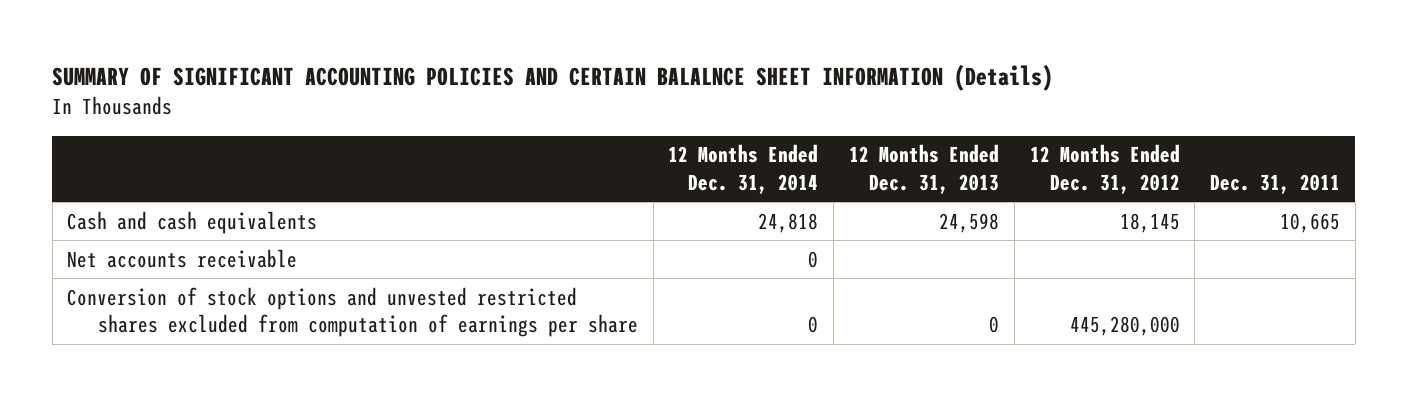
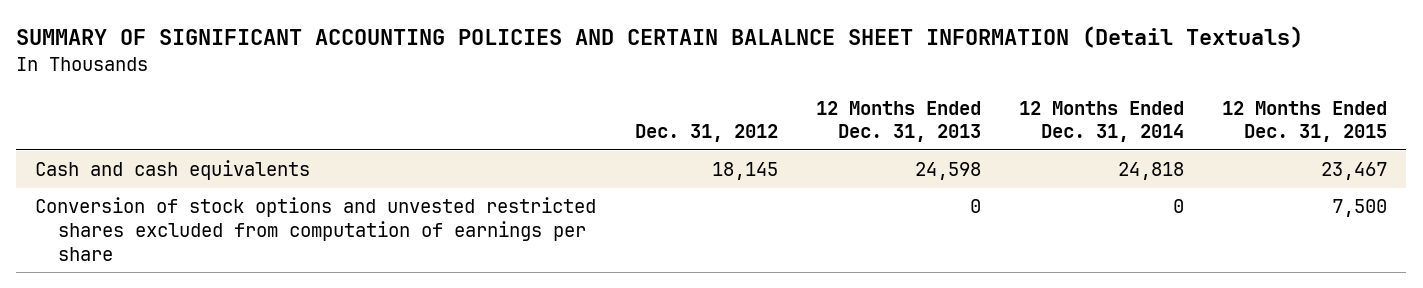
[52,64,1054,92] SUMMARY OF SIGNIFICANT ACCOUNTING POLICIES AND CERTAIN BALALNCE SHEET INFORMATION (Details) -> [16,26,1304,49] SUMMARY OF SIGNIFICANT ACCOUNTING POLICIES AND CERTAIN BALALNCE SHEET INFORMATION (Detail Textuals)
[1029,144,1180,194] 12 Months Ended Dec. 31, 2012 -> none
[1210,173,1341,194] Dec. 31, 2011 -> none
none -> [634,124,778,143] Dec. 31, 2012
none -> [1222,100,1388,143] 12 Months Ended Dec. 31, 2015
[67,248,298,268] Net accounts receivable -> none

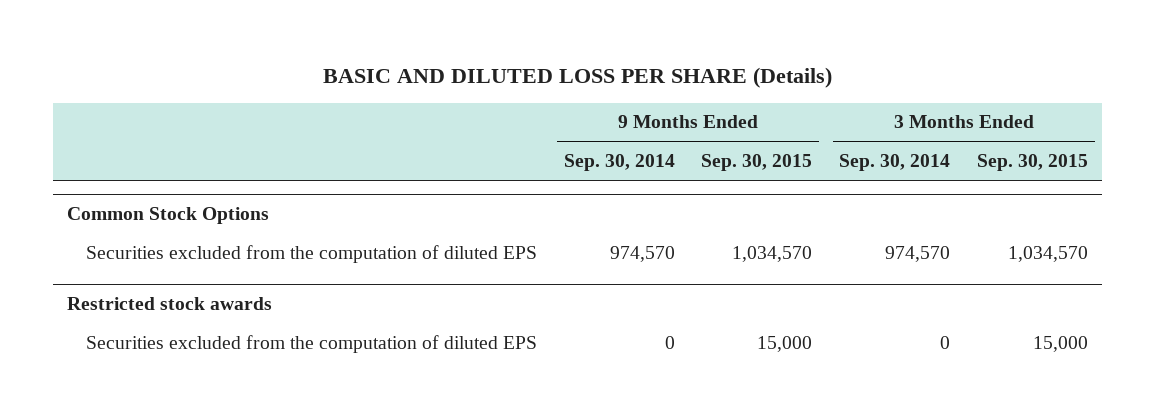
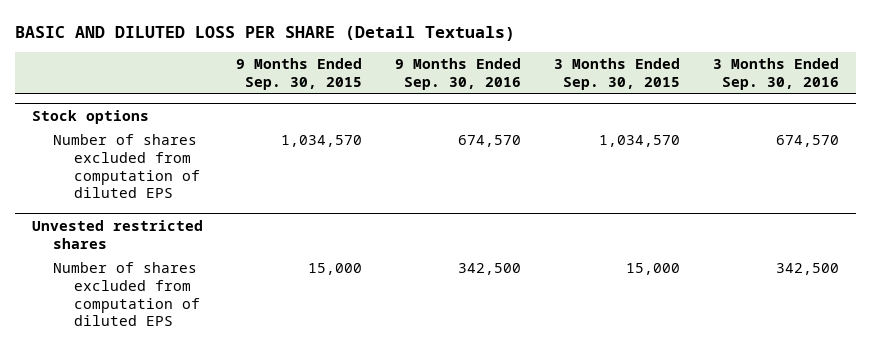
[322,67,832,89] BASIC AND DILUTED LOSS PER SHARE (Details) -> [15,25,516,41] BASIC AND DILUTED LOSS PER SHARE (Detail Textuals)
[563,154,675,172] Sep. 30, 2014 -> none
[839,154,951,172] Sep. 30, 2014 -> none
none -> [395,58,522,90] 9 Months Ended Sep. 30, 2016
none -> [713,58,840,90] 3 Months Ended Sep. 30, 2016
[66,207,269,225] Common Stock Options -> [31,110,149,125] Stock options
[85,244,537,263] Securities excluded from the computation of diluted EPS -> [52,134,200,199] Number of shares excluded from computation of diluted EPS
[66,297,272,311] Restricted stock awards -> [31,220,203,249] Unvested restricted shares
[85,334,537,353] Securities excluded from the computation of diluted EPS -> [52,262,200,327] Number of shares excluded from computation of diluted EPS

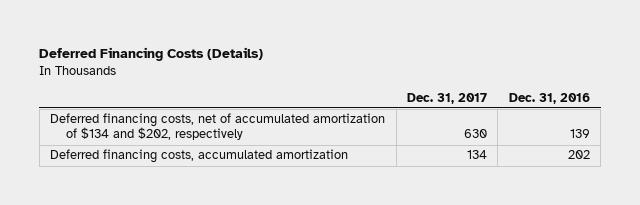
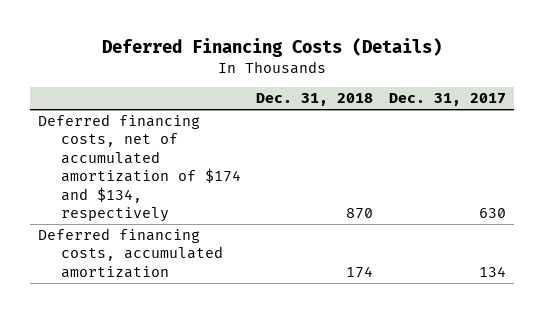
[508,92,590,104] Dec. 31, 2016 -> none
none -> [256,93,374,107] Dec. 31, 2018
[50,113,386,141] Deferred financing costs, net of accumulated amortization of $134 and $202, respectively -> [37,114,241,222] Deferred financing costs, net of accumulated amortization of $174 and $134, respectively

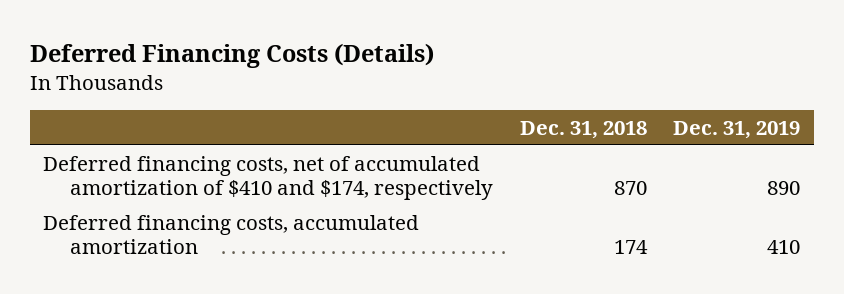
[389,93,507,107] Dec. 31, 2017 -> none
none -> [673,121,801,140] Dec. 31, 2019
[37,114,241,222] Deferred financing costs, net of accumulated amortization of $174 and $134, respectively -> [43,155,494,200] Deferred financing costs, net of accumulated amortization of $410 and $174, respectively

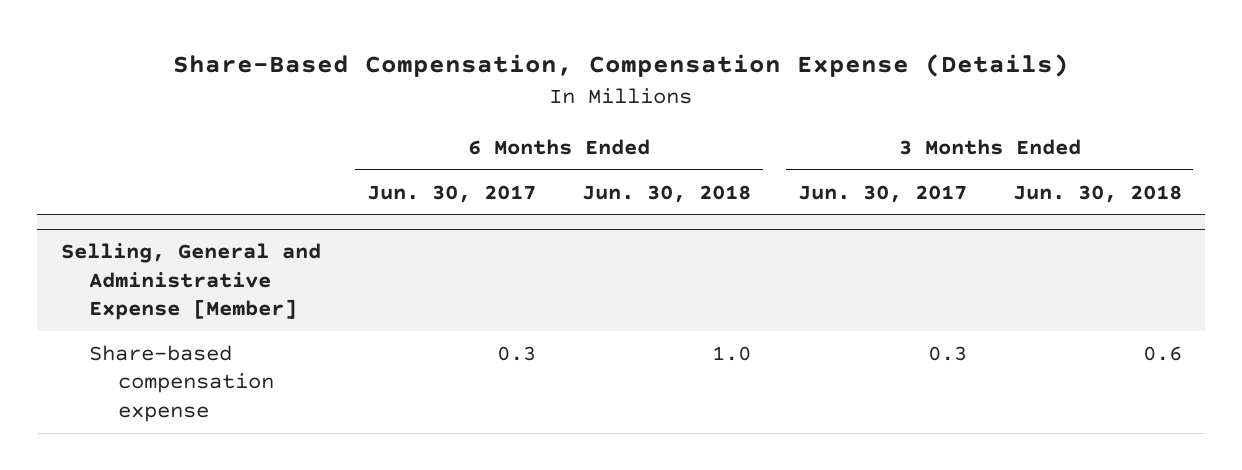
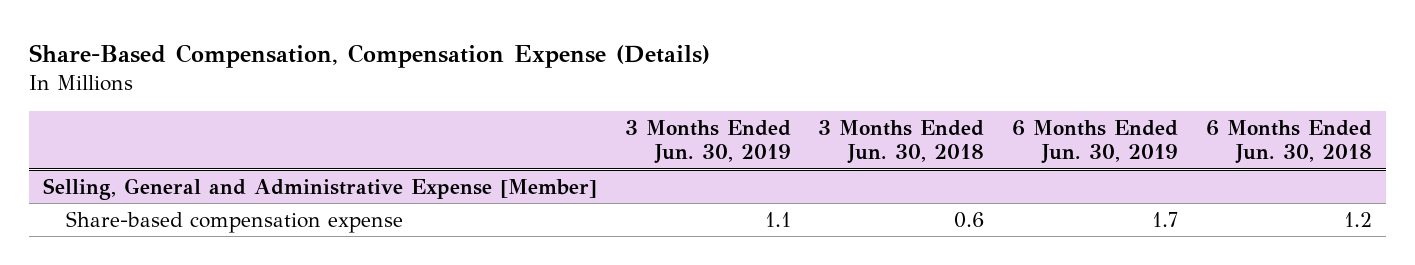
[366,184,536,203] Jun. 30, 2017 -> none
[797,184,967,203] Jun. 30, 2017 -> none
none -> [624,119,791,165] 3 Months Ended Jun. 30, 2019
none -> [1012,119,1179,165] 6 Months Ended Jun. 30, 2019
[712,345,752,361] 1.0 -> [1343,211,1372,227] 1.2

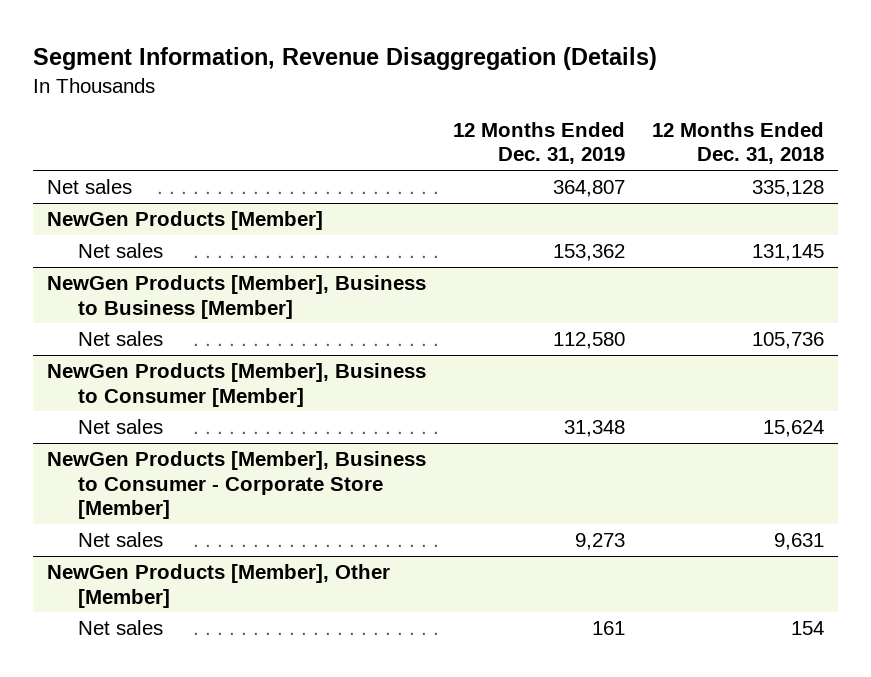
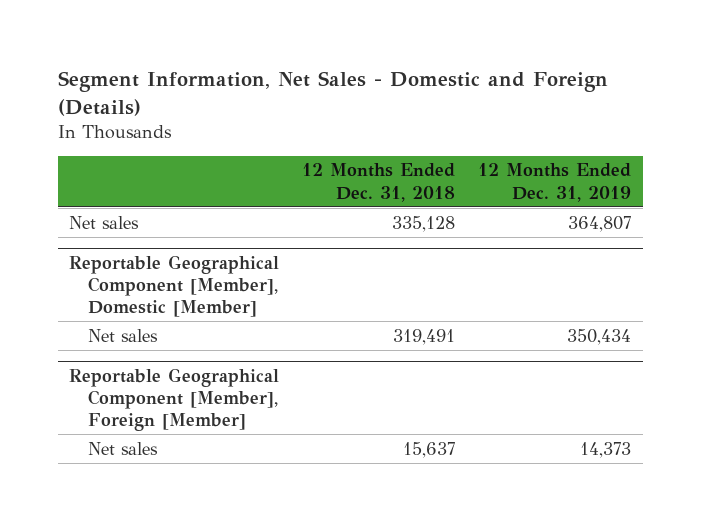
[33,47,658,71] Segment Information, Revenue Disaggregation (Details) -> [57,70,608,116] Segment Information, Net Sales - Domestic and Foreign (Details)
[46,210,323,230] NewGen Products [Member] -> none
[46,274,426,319] NewGen Products [Member], Business to Business [Member] -> none
[46,362,426,407] NewGen Products [Member], Business to Consumer [Member] -> none
[78,418,164,434] Net sales -> none
[46,450,426,520] NewGen Products [Member], Business to Consumer - Corporate Store [Member] -> none
[78,531,164,547] Net sales -> none
[46,563,390,608] NewGen Products [Member], Other [Member] -> none
[78,619,164,635] Net sales -> none
none -> [69,254,280,318] Reportable Geographical Component [Member], Domestic [Member]
[553,243,626,261] 153,362 -> [567,328,632,345] 350,434
[752,243,825,261] 131,145 -> [393,328,456,345] 319,491
none -> [69,367,280,432] Reportable Geographical Component [Member], Foreign [Member]
[553,331,626,349] 112,580 -> [580,441,632,458] 14,373
[752,331,825,349] 105,736 -> [403,441,456,458] 15,637

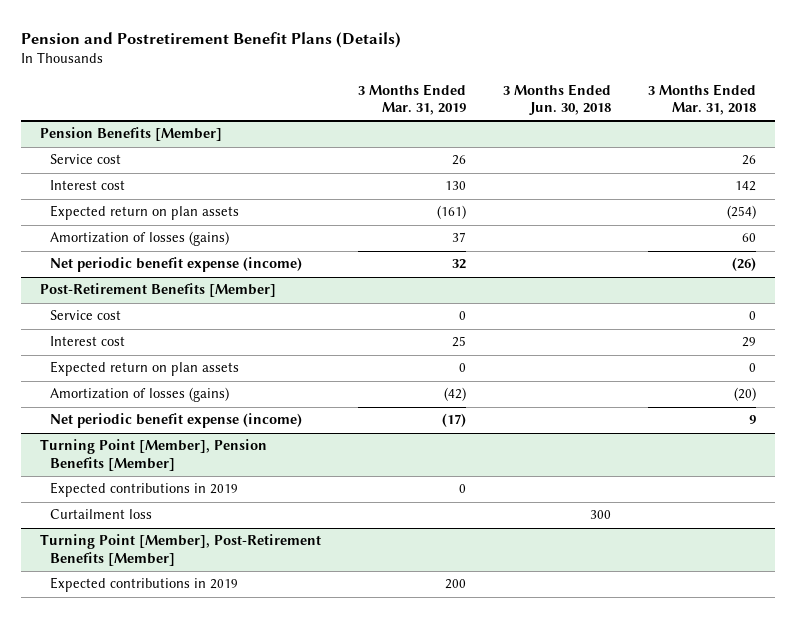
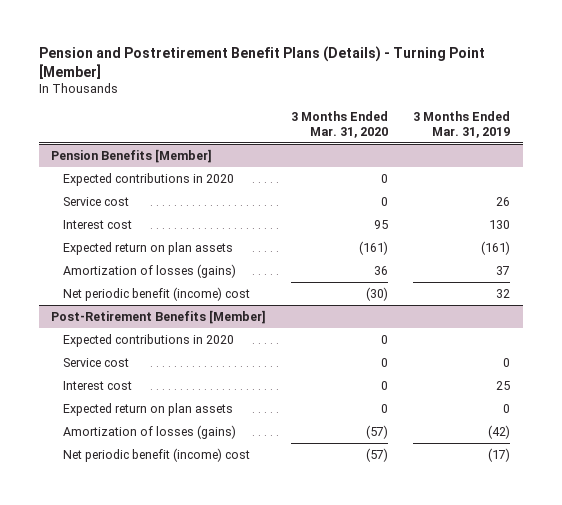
[21,31,402,48] Pension and Postretirement Benefit Plans (Details) -> [38,45,485,79] Pension and Postretirement Benefit Plans (Details) - Turning Point [Member]
[502,83,611,116] 3 Months Ended Jun. 30, 2018 -> none
[647,83,756,116] 3 Months Ended Mar. 31, 2018 -> none
none -> [291,111,389,139] 3 Months Ended Mar. 31, 2020
none -> [62,172,234,186] Expected contributions in 2020
[50,257,303,273] Net periodic benefit expense (income) -> [62,286,250,301] Net periodic benefit (income) cost
none -> [62,333,234,347] Expected contributions in 2020
[39,439,267,471] Turning Point [Member], Pension Benefits [Member] -> none
[50,482,239,498] Expected contributions in 2019 -> none
[50,509,153,520] Curtailment loss -> none
[39,534,321,566] Turning Point [Member], Post-Retirement Benefits [Member] -> none
[50,577,239,593] Expected contributions in 2019 -> none
[50,413,303,429] Net periodic benefit expense (income) -> [62,447,250,462] Net periodic benefit (income) cost

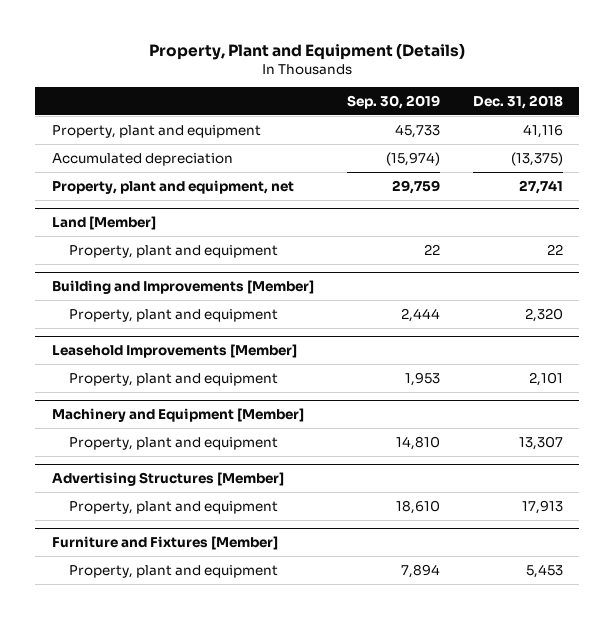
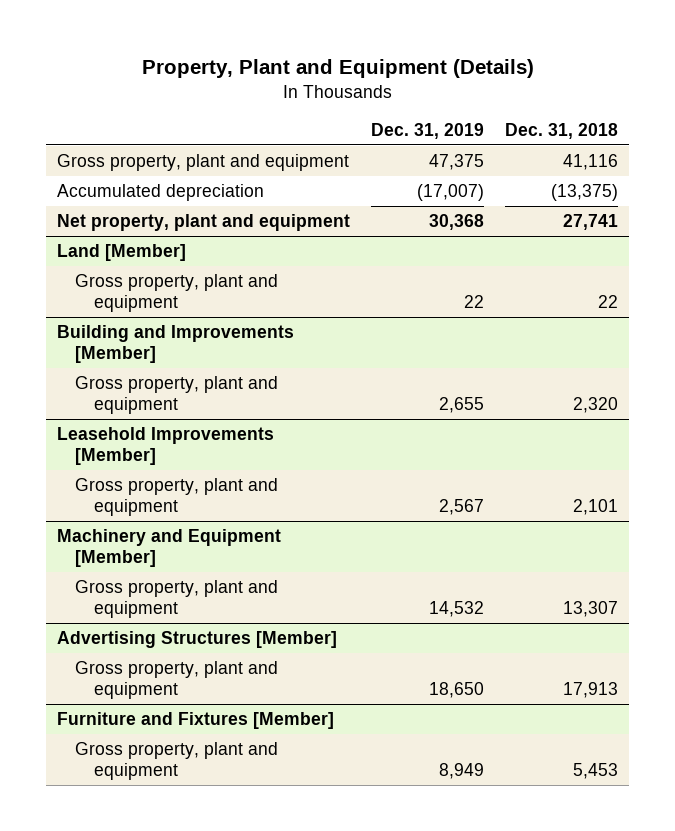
[346,94,440,109] Sep. 30, 2019 -> none
none -> [371,123,485,140] Dec. 31, 2019
[51,124,261,138] Property, plant and equipment -> [56,153,349,171] Gross property, plant and equipment
[51,179,294,194] Property, plant and equipment, net -> [56,213,350,231] Net property, plant and equipment
[68,244,278,258] Property, plant and equipment -> [75,273,279,313] Gross property, plant and equipment
[68,308,278,322] Property, plant and equipment -> [75,375,279,415] Gross property, plant and equipment
[68,372,278,386] Property, plant and equipment -> [75,477,279,517] Gross property, plant and equipment
[68,436,278,450] Property, plant and equipment -> [75,579,279,619] Gross property, plant and equipment
[68,500,278,514] Property, plant and equipment -> [75,660,279,700] Gross property, plant and equipment
[68,564,278,578] Property, plant and equipment -> [75,741,279,781] Gross property, plant and equipment

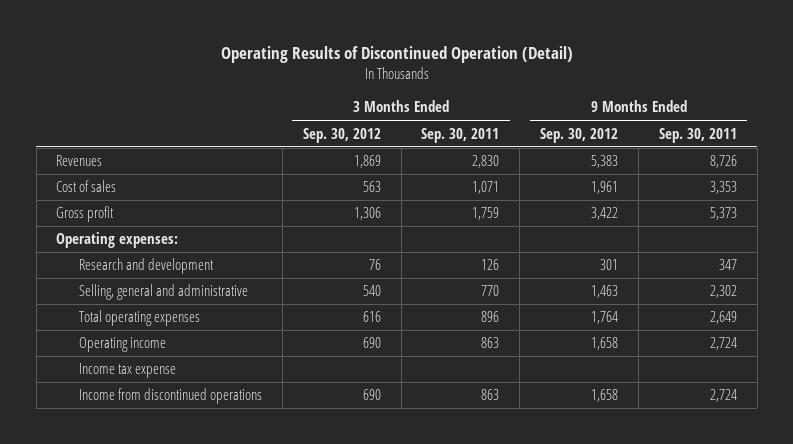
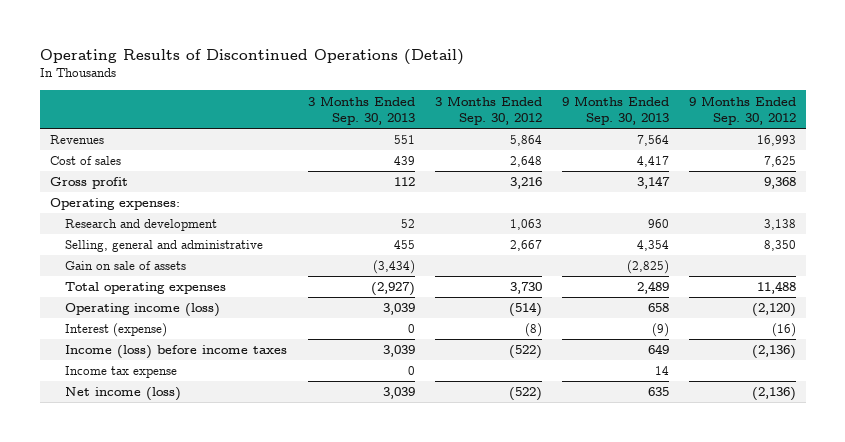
[220,46,573,64] Operating Results of Discontinued Operation (Detail) -> [39,48,464,65] Operating Results of Discontinued Operations (Detail)
[421,127,500,143] Sep. 30, 2011 -> none
[658,127,737,143] Sep. 30, 2011 -> none
none -> [307,95,415,126] 3 Months Ended Sep. 30, 2013
none -> [561,95,669,126] 9 Months Ended Sep. 30, 2013
[353,155,381,169] 1,869 -> [509,135,542,147] 5,864
[591,155,619,169] 5,383 -> [756,135,796,147] 16,993
[362,181,381,193] 563 -> [509,156,542,168] 2,648
[591,181,619,195] 1,961 -> [763,156,796,168] 7,625
[353,207,381,221] 1,306 -> [509,177,542,190] 3,216
[591,207,619,221] 3,422 -> [763,177,796,190] 9,368
[368,259,381,271] 76 -> [509,219,542,231] 1,063
[600,259,619,271] 301 -> [763,219,796,231] 3,138
[362,285,381,297] 540 -> [509,240,542,252] 2,667
[591,285,619,299] 1,463 -> [763,240,796,252] 8,350
none -> [65,261,187,271] Gain on sale of assets
[362,311,381,323] 616 -> [509,282,542,295] 3,730
[591,311,619,325] 1,764 -> [756,281,796,295] 11,488
[78,337,166,353] Operating income -> [65,303,221,318] Operating income (loss)
[362,337,381,349] 690 -> [508,302,542,318] (514)
[591,337,619,351] 1,658 -> [751,303,796,318] (2,120)
none -> [65,323,168,338] Interest (expense)
none -> [65,345,288,360] Income (loss) before income taxes
[78,388,262,405] Income from discontinued operations -> none
none -> [65,387,182,402] Net income (loss)

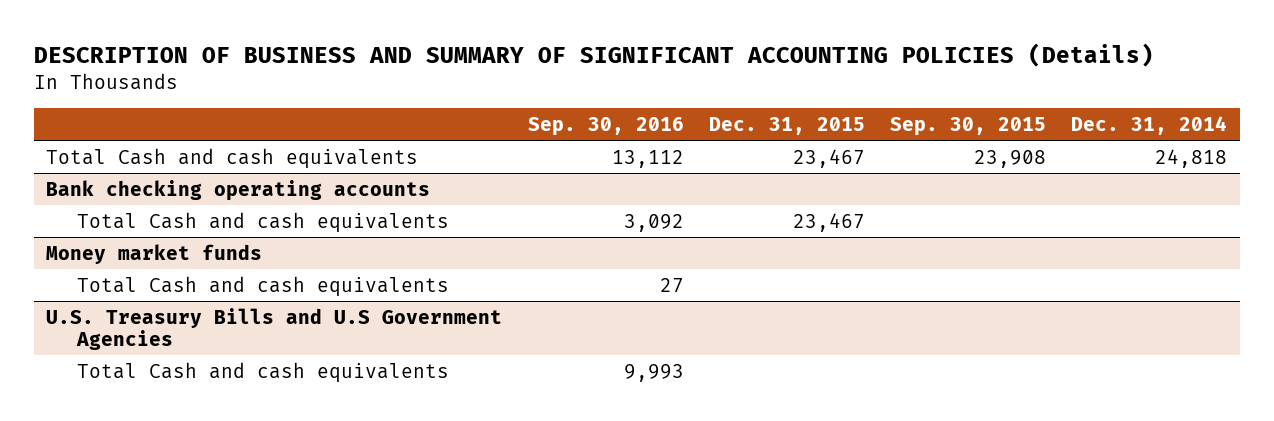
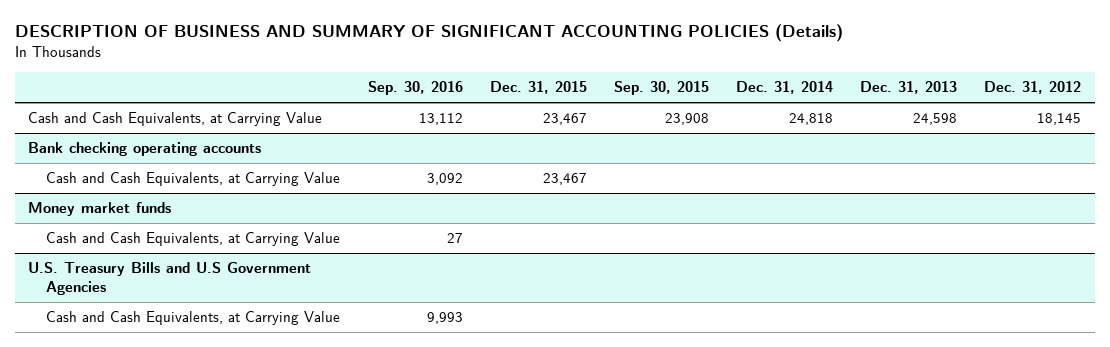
none -> [860,81,958,95] Dec. 31, 2013
none -> [984,81,1082,95] Dec. 31, 2012
[46,147,419,169] Total Cash and cash equivalents -> [28,112,323,127] Cash and Cash Equivalents, at Carrying Value
[76,211,449,233] Total Cash and cash equivalents -> [46,172,341,187] Cash and Cash Equivalents, at Carrying Value
[76,275,449,297] Total Cash and cash equivalents -> [46,232,341,247] Cash and Cash Equivalents, at Carrying Value
[76,361,449,383] Total Cash and cash equivalents -> [46,311,341,326] Cash and Cash Equivalents, at Carrying Value

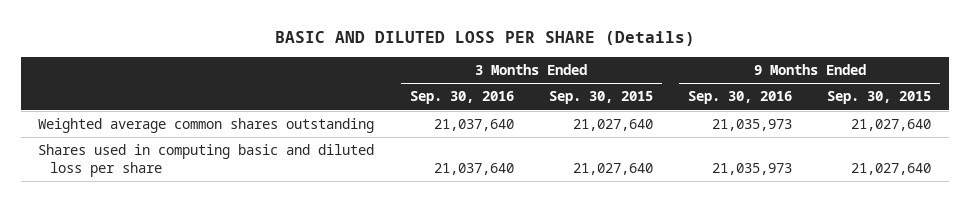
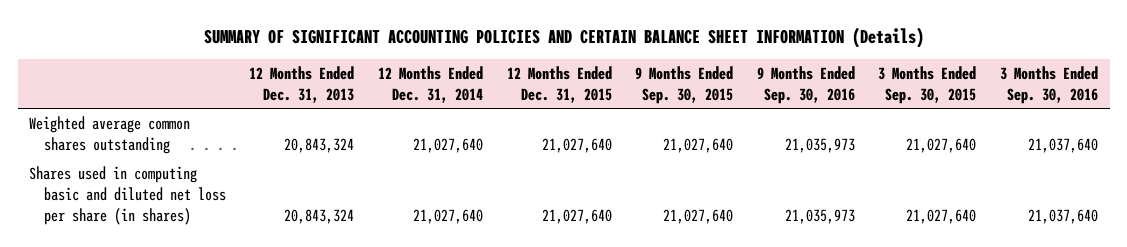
[274,30,695,46] BASIC AND DILUTED LOSS PER SHARE (Details) -> [203,26,924,48] SUMMARY OF SIGNIFICANT ACCOUNTING POLICIES AND CERTAIN BALANCE SHEET INFORMATION (Details)
none -> [249,65,355,103] 12 Months Ended Dec. 31, 2013
none -> [378,65,484,103] 12 Months Ended Dec. 31, 2014
none -> [506,65,612,103] 12 Months Ended Dec. 31, 2015
[38,144,375,178] Shares used in computing basic and diluted loss per share -> [29,166,226,225] Shares used in computing basic and diluted net loss per share (in shares)

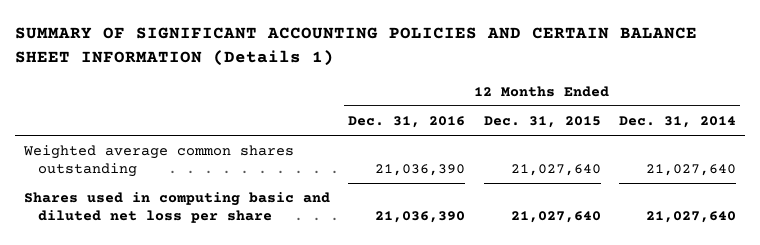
[203,26,924,48] SUMMARY OF SIGNIFICANT ACCOUNTING POLICIES AND CERTAIN BALANCE SHEET INFORMATION (Details) -> [14,27,697,66] SUMMARY OF SIGNIFICANT ACCOUNTING POLICIES AND CERTAIN BALANCE SHEET INFORMATION (Details 1)
[249,65,355,103] 12 Months Ended Dec. 31, 2013 -> none
[635,65,734,104] 9 Months Ended Sep. 30, 2015 -> none
[756,65,855,104] 9 Months Ended Sep. 30, 2016 -> none
[878,65,977,104] 3 Months Ended Sep. 30, 2015 -> none
[1000,65,1099,104] 3 Months Ended Sep. 30, 2016 -> none
none -> [348,116,466,129] Dec. 31, 2016
[29,166,226,225] Shares used in computing basic and diluted net loss per share (in shares) -> [23,192,330,224] Shares used in computing basic and diluted net loss per share

